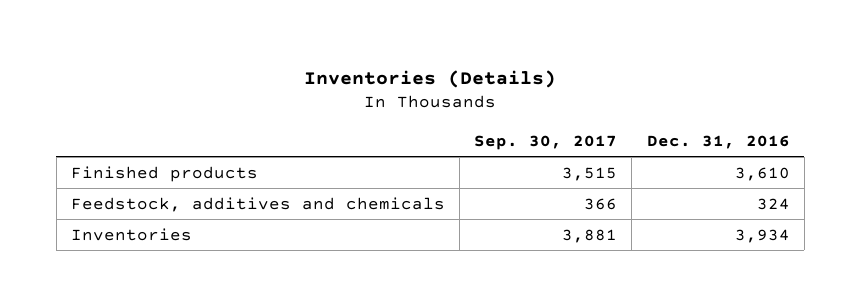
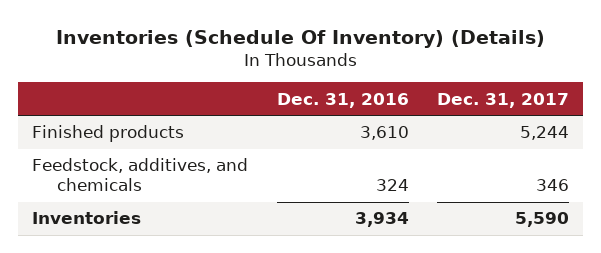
[304,69,557,88] Inventories (Details) -> [55,29,545,48] Inventories (Schedule Of Inventory) (Details)
[474,134,618,150] Sep. 30, 2017 -> none
none -> [436,92,569,108] Dec. 31, 2017
[71,196,446,212] Feedstock, additives and chemicals -> [32,158,249,192] Feedstock, additives, and chemicals

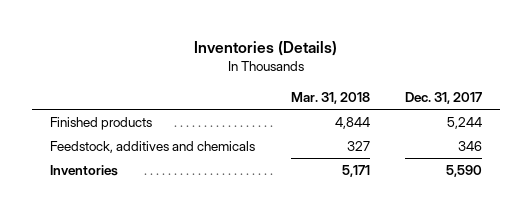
[55,29,545,48] Inventories (Schedule Of Inventory) (Details) -> [194,41,338,57] Inventories (Details)
[276,92,409,108] Dec. 31, 2016 -> none
none -> [290,92,370,105] Mar. 31, 2018
[32,158,249,192] Feedstock, additives, and chemicals -> [49,141,255,154] Feedstock, additives and chemicals

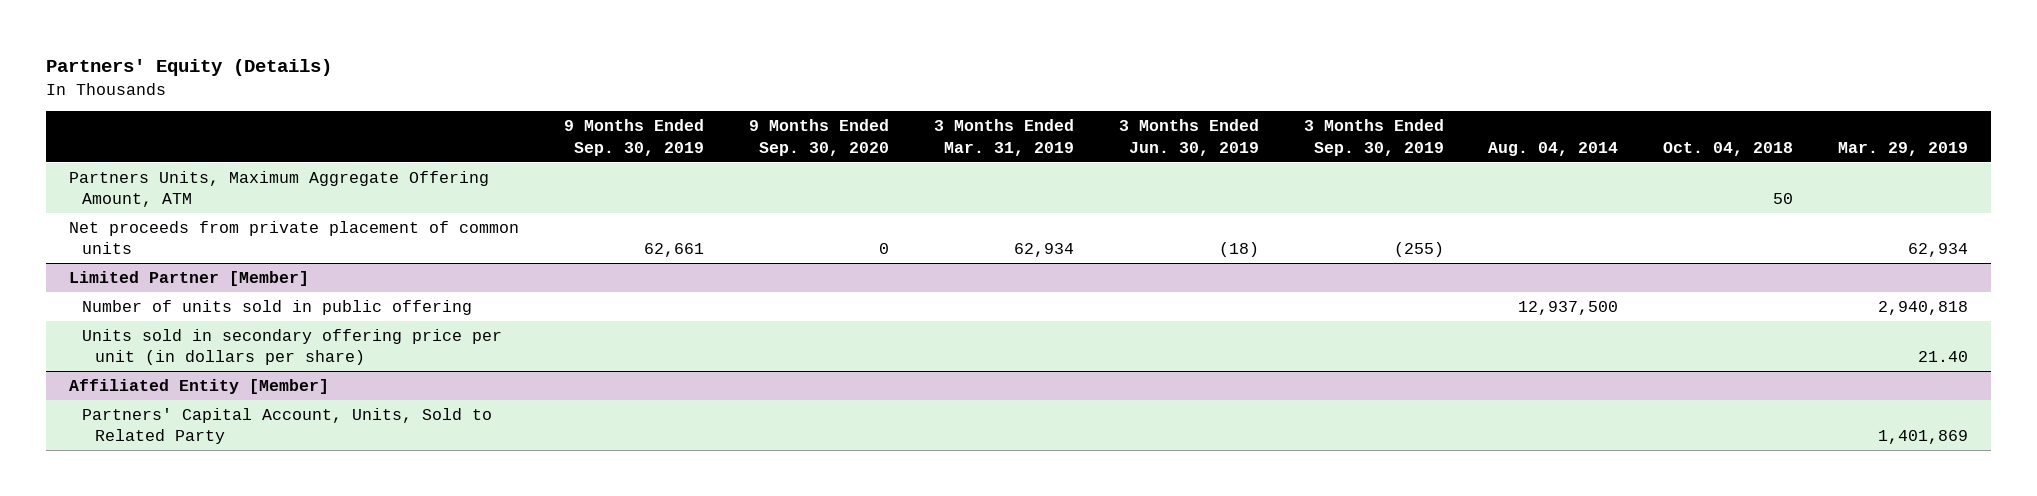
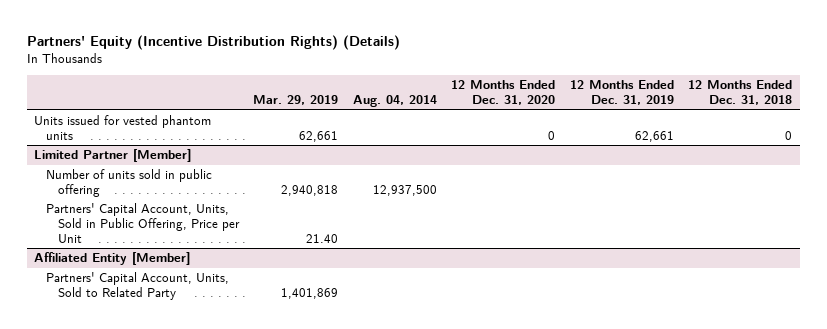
[46,59,333,77] Partners' Equity (Details) -> [27,35,401,51] Partners' Equity (Incentive Distribution Rights) (Details)
[563,119,704,156] 9 Months Ended Sep. 30, 2019 -> none
[748,119,889,156] 9 Months Ended Sep. 30, 2020 -> none
[933,119,1074,156] 3 Months Ended Mar. 31, 2019 -> none
[1118,119,1259,156] 3 Months Ended Jun. 30, 2019 -> none
[1303,119,1444,156] 3 Months Ended Sep. 30, 2019 -> none
[1663,141,1794,156] Oct. 04, 2018 -> none
none -> [451,80,556,106] 12 Months Ended Dec. 31, 2020
none -> [569,80,674,106] 12 Months Ended Dec. 31, 2019
none -> [688,80,793,106] 12 Months Ended Dec. 31, 2018
[68,170,489,208] Partners Units, Maximum Aggregate Offering Amount, ATM -> none
[68,220,519,255] Net proceeds from private placement of common units -> none
none -> [34,115,212,140] Units issued for vested phantom units
[82,328,503,366] Units sold in secondary offering price per unit (in dollars per share) -> [46,203,240,243] Partners' Capital Account, Units, Sold in Public Offering, Price per Unit

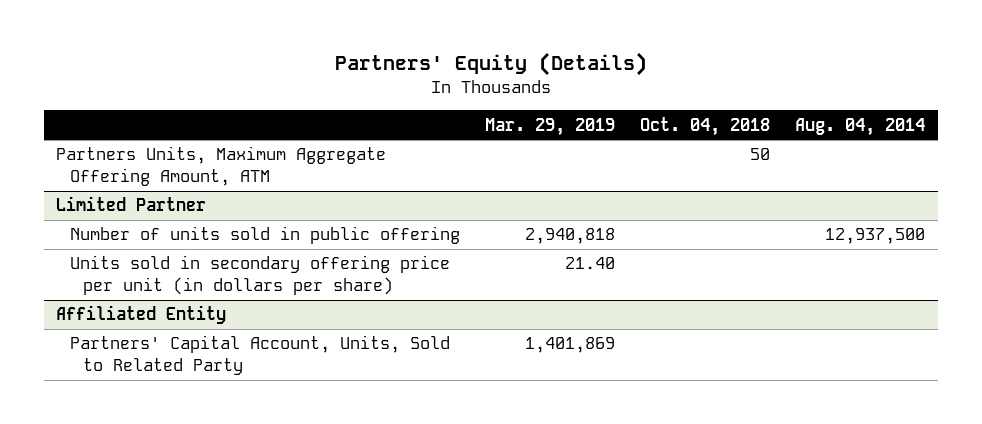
[27,35,401,51] Partners' Equity (Incentive Distribution Rights) (Details) -> [334,52,647,77] Partners' Equity (Details)
[451,80,556,106] 12 Months Ended Dec. 31, 2020 -> none
[569,80,674,106] 12 Months Ended Dec. 31, 2019 -> none
[688,80,793,106] 12 Months Ended Dec. 31, 2018 -> none
none -> [640,116,771,136] Oct. 04, 2018
[34,115,212,140] Units issued for vested phantom units -> none
none -> [56,146,387,187] Partners Units, Maximum Aggregate Offering Amount, ATM
[34,149,192,163] Limited Partner [Member] -> [56,196,207,212] Limited Partner
[46,203,240,243] Partners' Capital Account, Units, Sold in Public Offering, Price per Unit -> [69,255,450,296] Units sold in secondary offering price per unit (in dollars per share)
[34,252,191,266] Affiliated Entity [Member] -> [56,305,227,325] Affiliated Entity

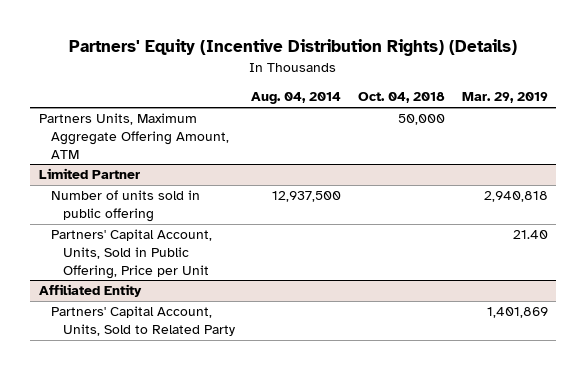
[334,52,647,77] Partners' Equity (Details) -> [69,39,518,57] Partners' Equity (Incentive Distribution Rights) (Details)
[750,148,771,161] 50 -> [397,114,445,126] 50,000
[69,255,450,296] Units sold in secondary offering price per unit (in dollars per share) -> [50,229,212,279] Partners' Capital Account, Units, Sold in Public Offering, Price per Unit

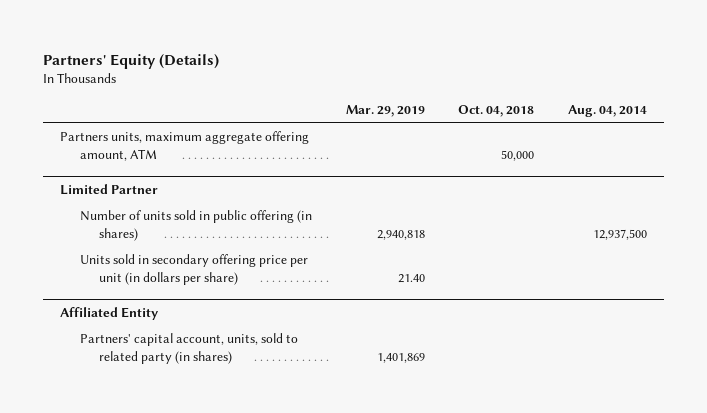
[69,39,518,57] Partners' Equity (Incentive Distribution Rights) (Details) -> [43,53,220,69] Partners' Equity (Details)
[38,113,229,159] Partners Units, Maximum Aggregate Offering Amount, ATM -> [60,131,310,162] Partners units, maximum aggregate offering amount, ATM
[50,190,200,223] Number of units sold in public offering -> [79,210,312,242] Number of units sold in public offering (in shares)
[50,229,212,279] Partners' Capital Account, Units, Sold in Public Offering, Price per Unit -> [79,254,308,286] Units sold in secondary offering price per unit (in dollars per share)
[50,306,235,337] Partners' Capital Account, Units, Sold to Related Party -> [79,333,298,365] Partners' capital account, units, sold to related party (in shares)

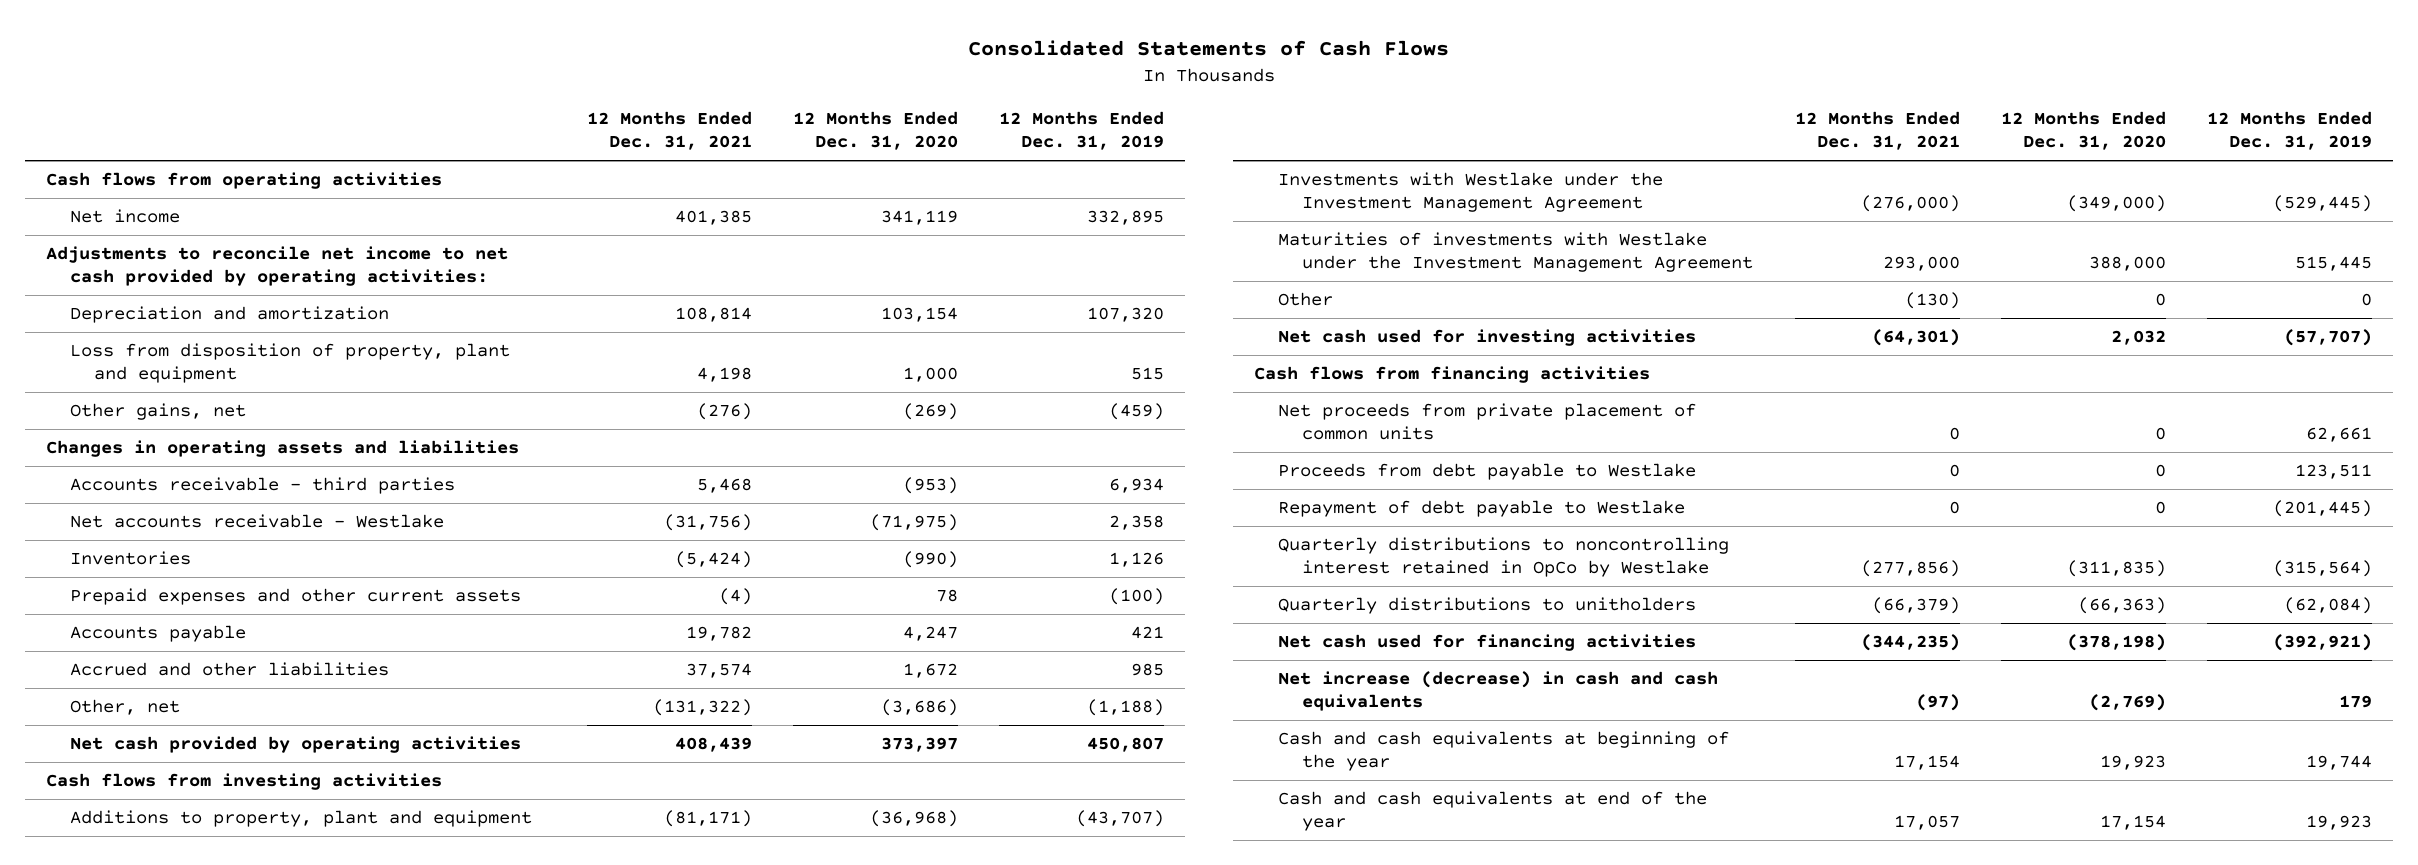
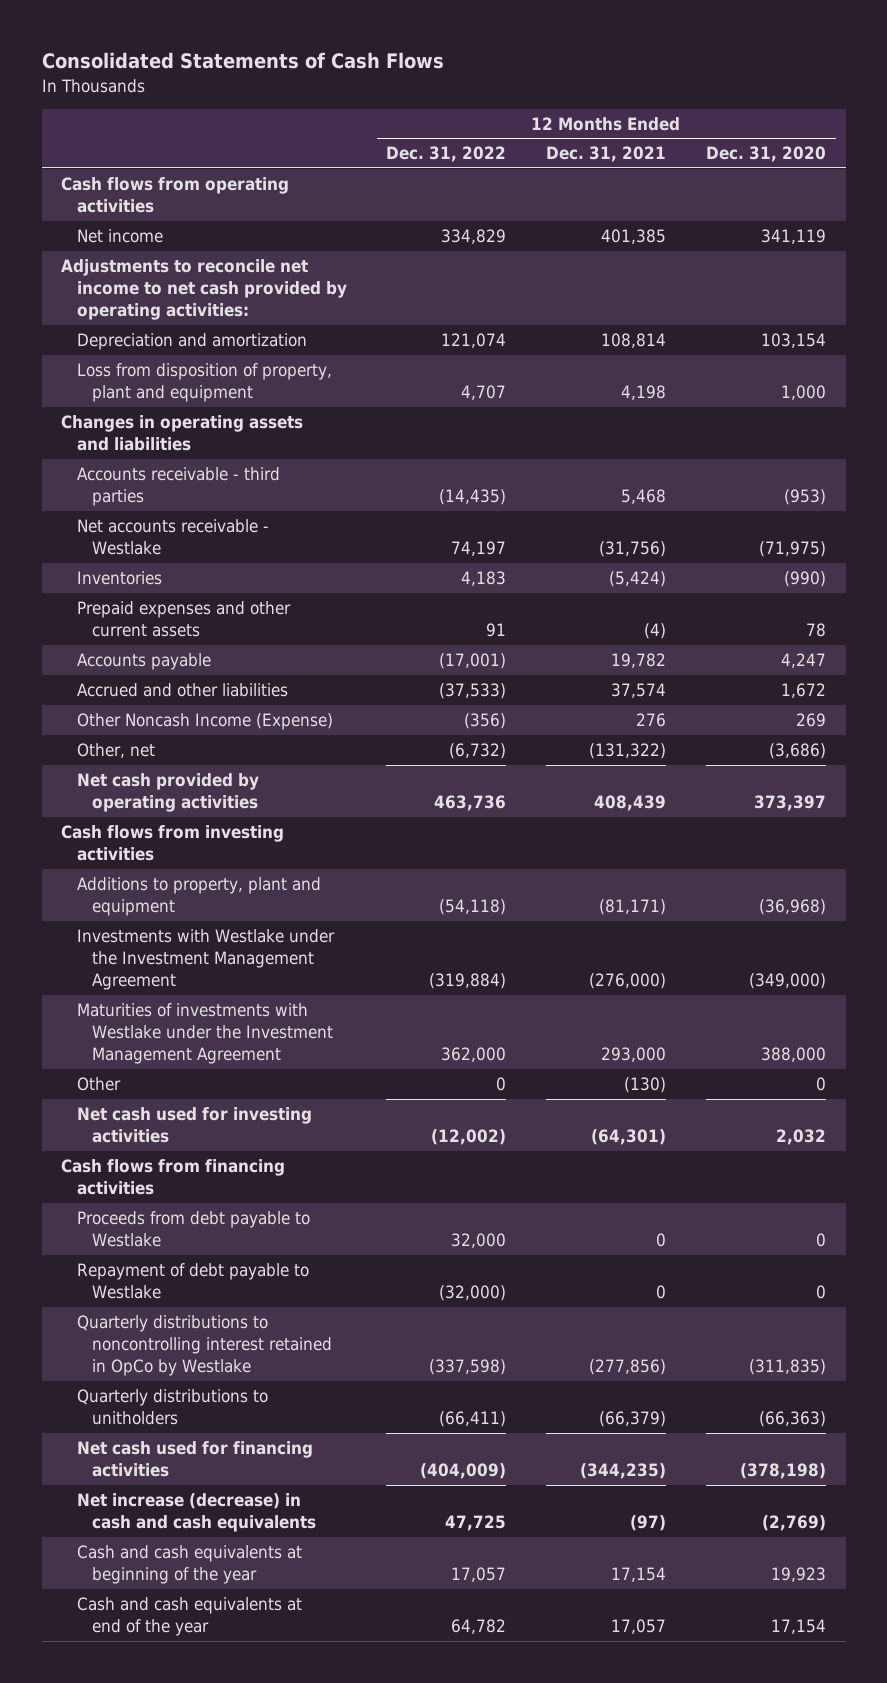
[999,111,1165,151] 12 Months Ended Dec. 31, 2019 -> none
none -> [386,146,507,163] Dec. 31, 2022
[70,403,247,421] Other gains, net -> none
none -> [76,713,333,731] Other Noncash Income (Expense)
[1278,403,1697,441] Net proceeds from private placement of common units -> none

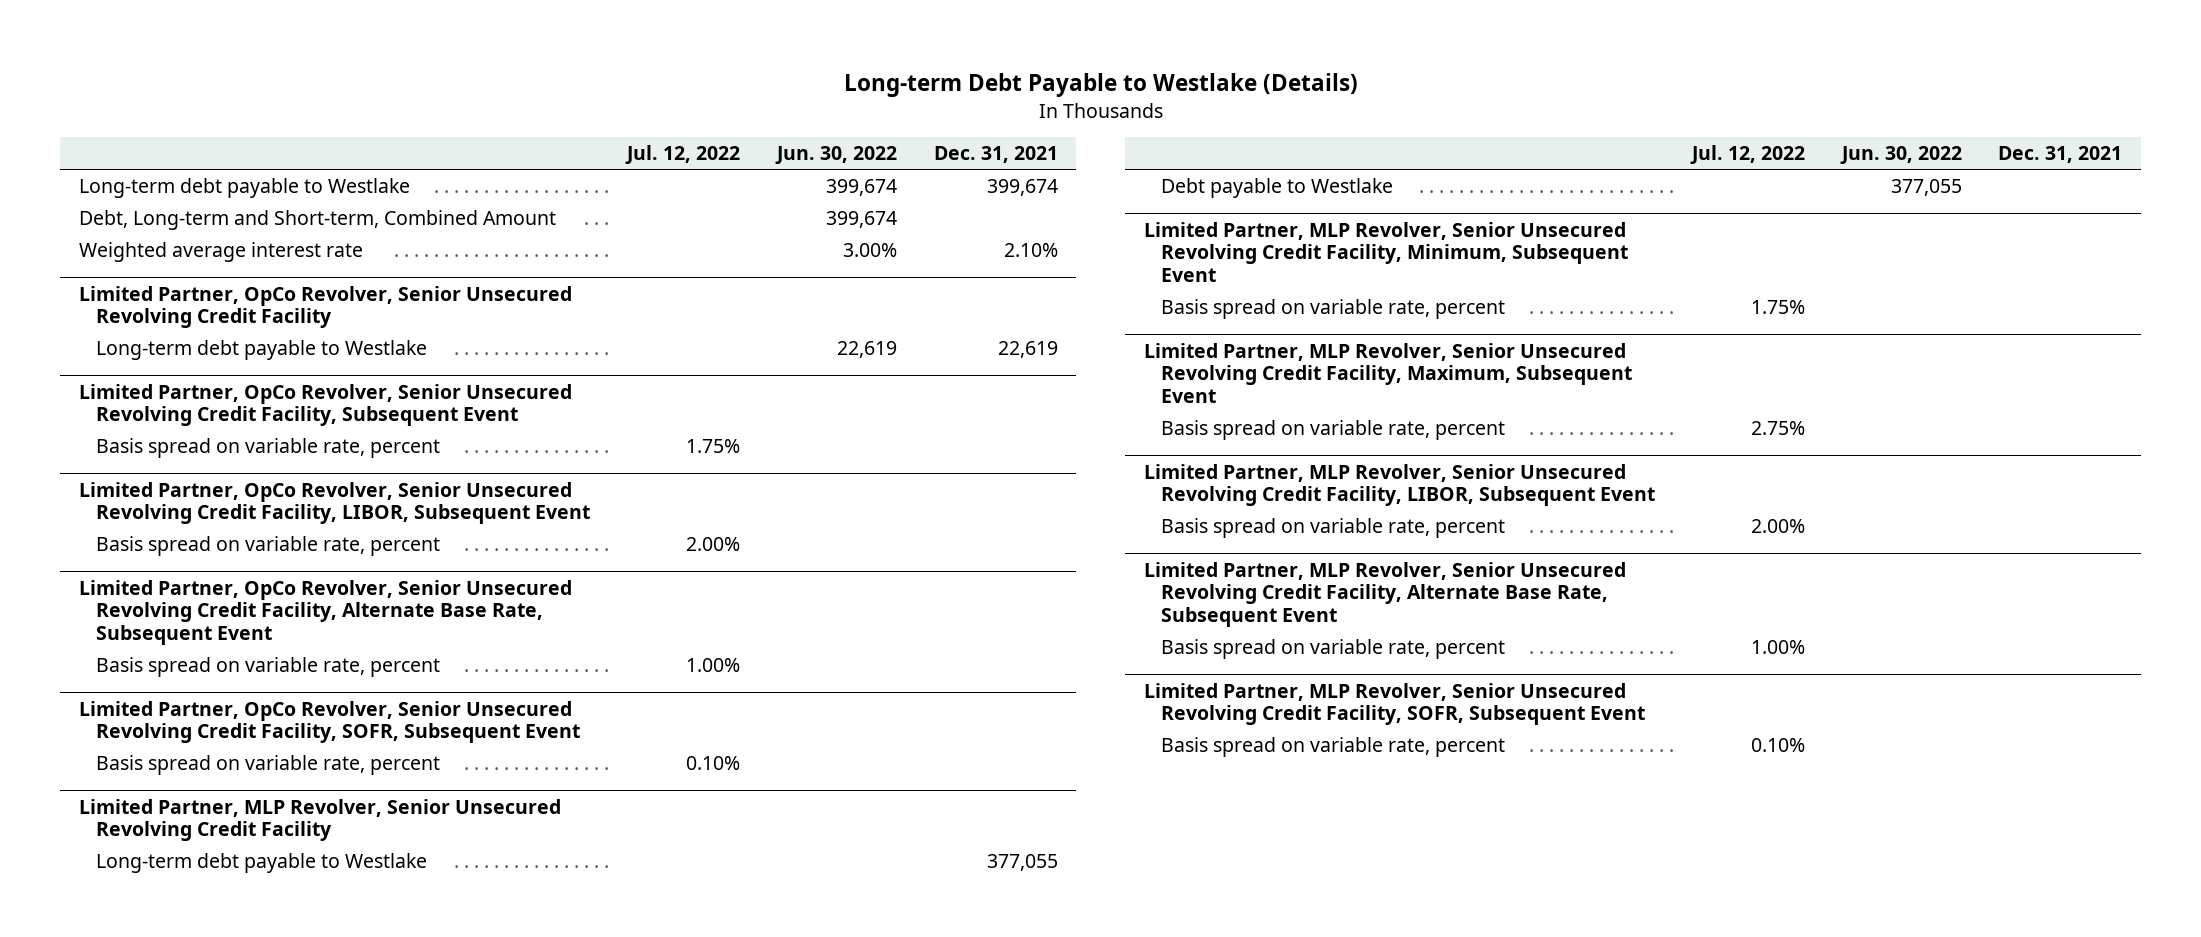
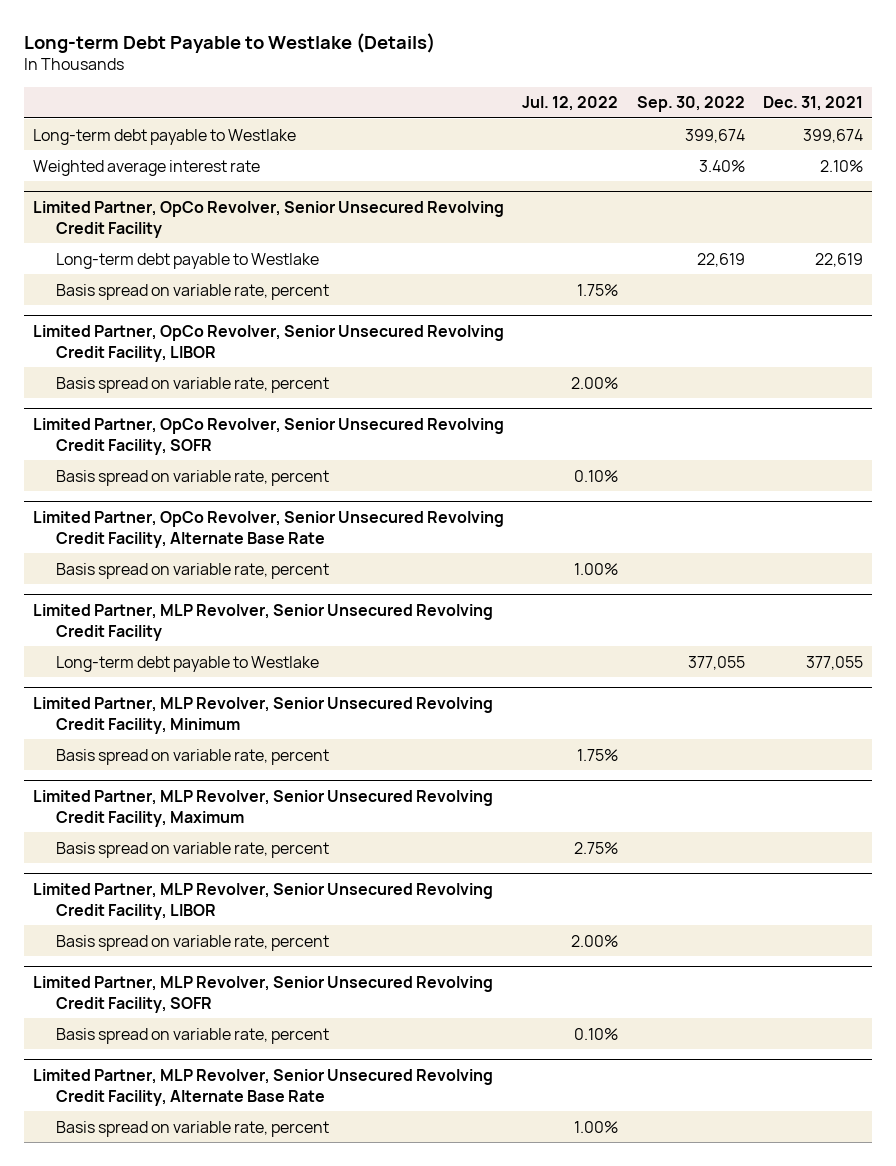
[774,146,897,165] Jun. 30, 2022 -> none
none -> [636,96,745,113] Sep. 30, 2022
[78,210,556,231] Debt, Long-term and Short-term, Combined Amount -> none
[78,383,572,427] Limited Partner, OpCo Revolver, Senior Unsecured Revolving Credit Facility, Subsequent Event -> none
[78,481,591,525] Limited Partner, OpCo Revolver, Senior Unsecured Revolving Credit Facility, LIBOR, Subsequent Event -> [32,324,504,362] Limited Partner, OpCo Revolver, Senior Unsecured Revolving Credit Facility, LIBOR
[78,579,572,646] Limited Partner, OpCo Revolver, Senior Unsecured Revolving Credit Facility, Alternate Base Rate, Subsequent Event -> none
[96,657,441,678] Basis spread on variable rate, percent -> none
[78,700,581,744] Limited Partner, OpCo Revolver, Senior Unsecured Revolving Credit Facility, SOFR, Subsequent Event -> [32,417,504,455] Limited Partner, OpCo Revolver, Senior Unsecured Revolving Credit Facility, SOFR
none -> [32,510,504,548] Limited Partner, OpCo Revolver, Senior Unsecured Revolving Credit Facility, Alternate Base Rate
none -> [55,562,329,579] Basis spread on variable rate, percent
[1161,178,1394,199] Debt payable to Westlake -> none
[1143,221,1629,283] Limited Partner, MLP Revolver, Senior Unsecured Revolving Credit Facility, Minimum, Subsequent Event -> [32,696,493,734] Limited Partner, MLP Revolver, Senior Unsecured Revolving Credit Facility, Minimum
[1143,342,1633,404] Limited Partner, MLP Revolver, Senior Unsecured Revolving Credit Facility, Maximum, Subsequent Event -> [32,789,493,827] Limited Partner, MLP Revolver, Senior Unsecured Revolving Credit Facility, Maximum
[1143,463,1656,507] Limited Partner, MLP Revolver, Senior Unsecured Revolving Credit Facility, LIBOR, Subsequent Event -> [32,882,493,920] Limited Partner, MLP Revolver, Senior Unsecured Revolving Credit Facility, LIBOR
[1143,561,1626,628] Limited Partner, MLP Revolver, Senior Unsecured Revolving Credit Facility, Alternate Base Rate, Subsequent Event -> none
[1161,639,1506,660] Basis spread on variable rate, percent -> none
[1143,682,1646,726] Limited Partner, MLP Revolver, Senior Unsecured Revolving Credit Facility, SOFR, Subsequent Event -> [32,975,493,1013] Limited Partner, MLP Revolver, Senior Unsecured Revolving Credit Facility, SOFR
none -> [32,1068,493,1106] Limited Partner, MLP Revolver, Senior Unsecured Revolving Credit Facility, Alternate Base Rate
none -> [55,1120,329,1137] Basis spread on variable rate, percent

